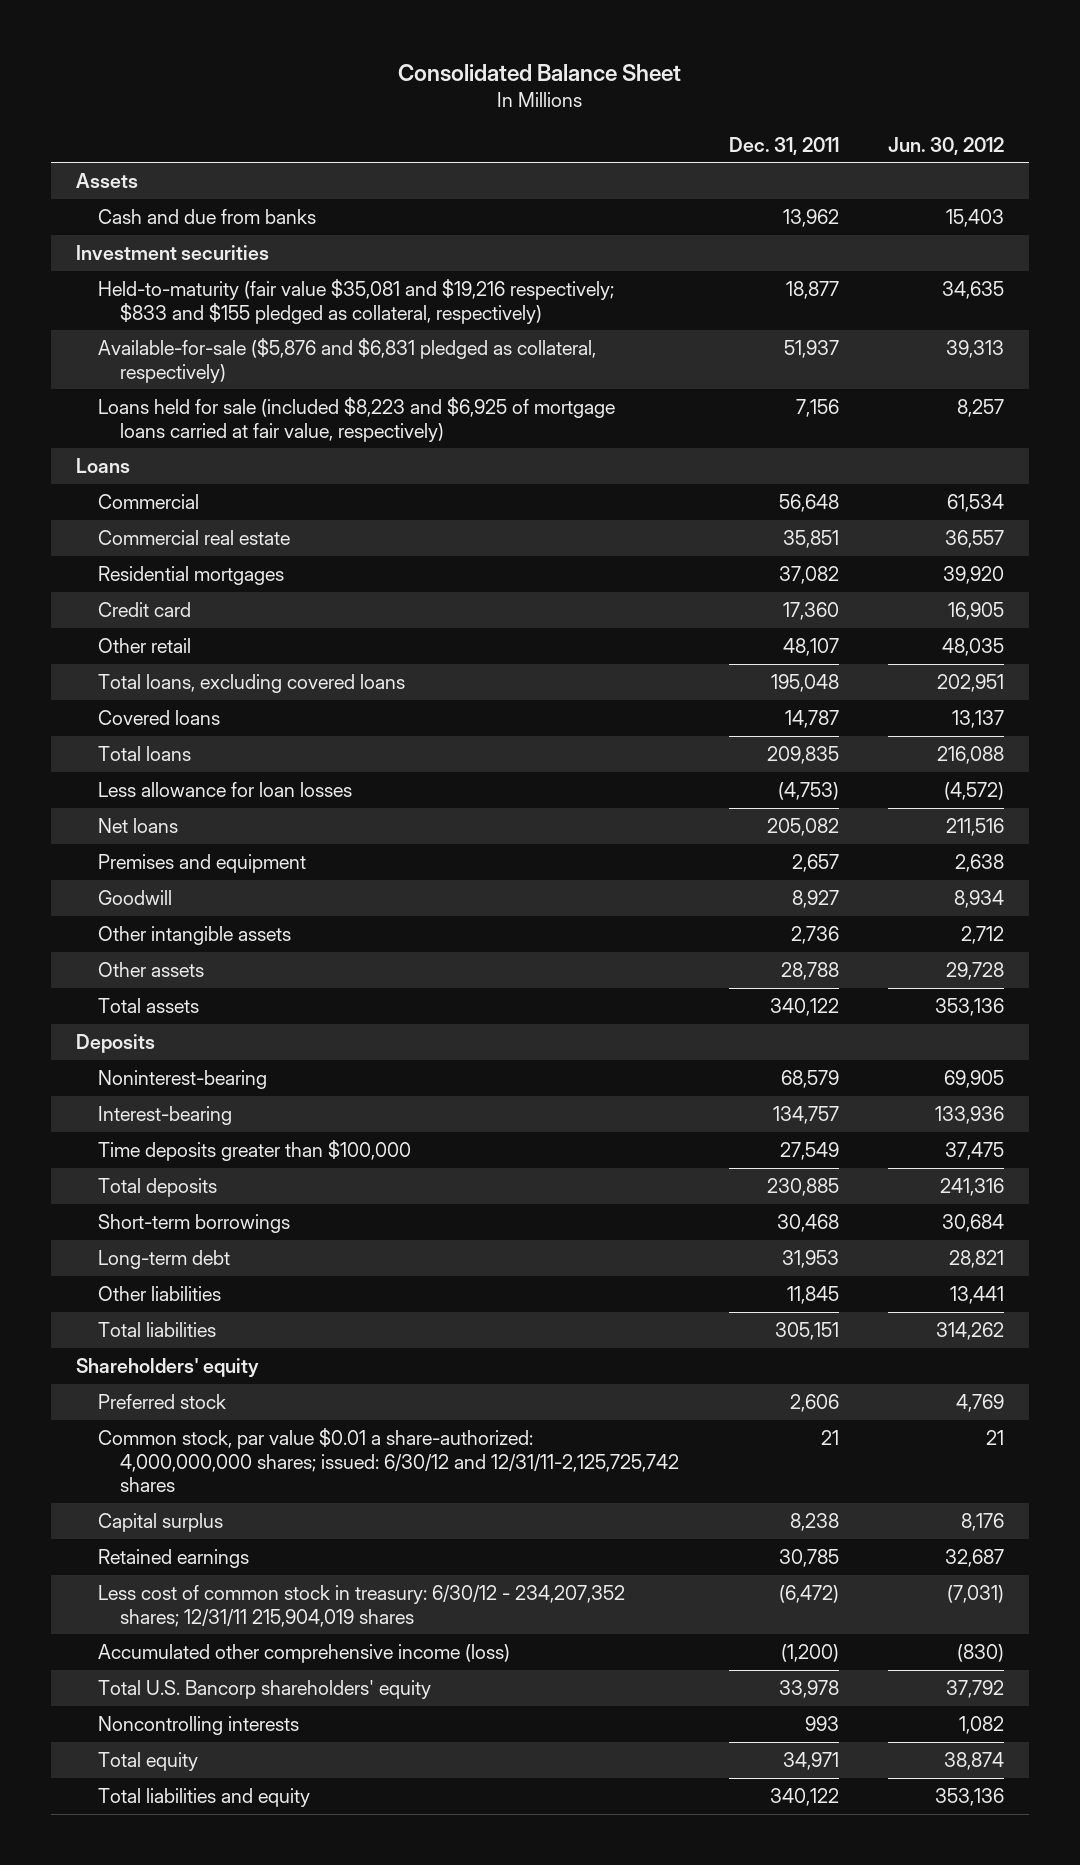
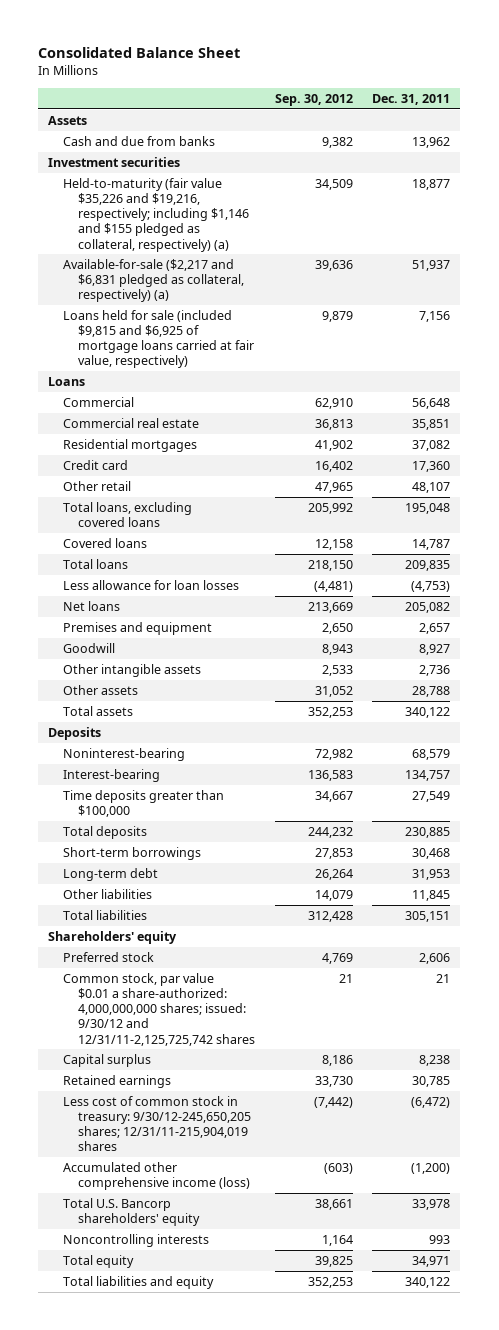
[888,136,1005,155] Jun. 30, 2012 -> none
none -> [274,93,353,106] Sep. 30, 2012
[98,278,615,324] Held-to-maturity (fair value $35,081 and $19,216 respectively; $833 and $155 pledged as collateral, respectively) -> [63,177,250,252] Held-to-maturity (fair value $35,226 and $19,216, respectively; including $1,146 and $155 pledged as collateral, respectively) (a)
[98,337,597,383] Available-for-sale ($5,876 and $6,831 pledged as collateral, respectively) -> [63,258,245,303] Available-for-sale ($2,217 and $6,831 pledged as collateral, respectively) (a)
[98,396,616,442] Loans held for sale (included $8,223 and $6,925 of mortgage loans carried at fair value, respectively) -> [63,309,255,369] Loans held for sale (included $9,815 and $6,925 of mortgage loans carried at fair value, respectively)
[98,1427,680,1493] Common stock, par value $0.01 a share-authorized: 4,000,000,000 shares; issued: 6/30/12 and 12/31/11-2,125,725,742 shares -> [63,972,256,1046] Common stock, par value $0.01 a share-authorized: 4,000,000,000 shares; issued: 9/30/12 and 12/31/11-2,125,725,742 shares
[98,1584,626,1627] Less cost of common stock in treasury: 6/30/12 - 234,207,352 shares; 12/31/11 215,904,019 shares -> [63,1095,252,1152] Less cost of common stock in treasury: 9/30/12-245,650,205 shares; 12/31/11-215,904,019 shares

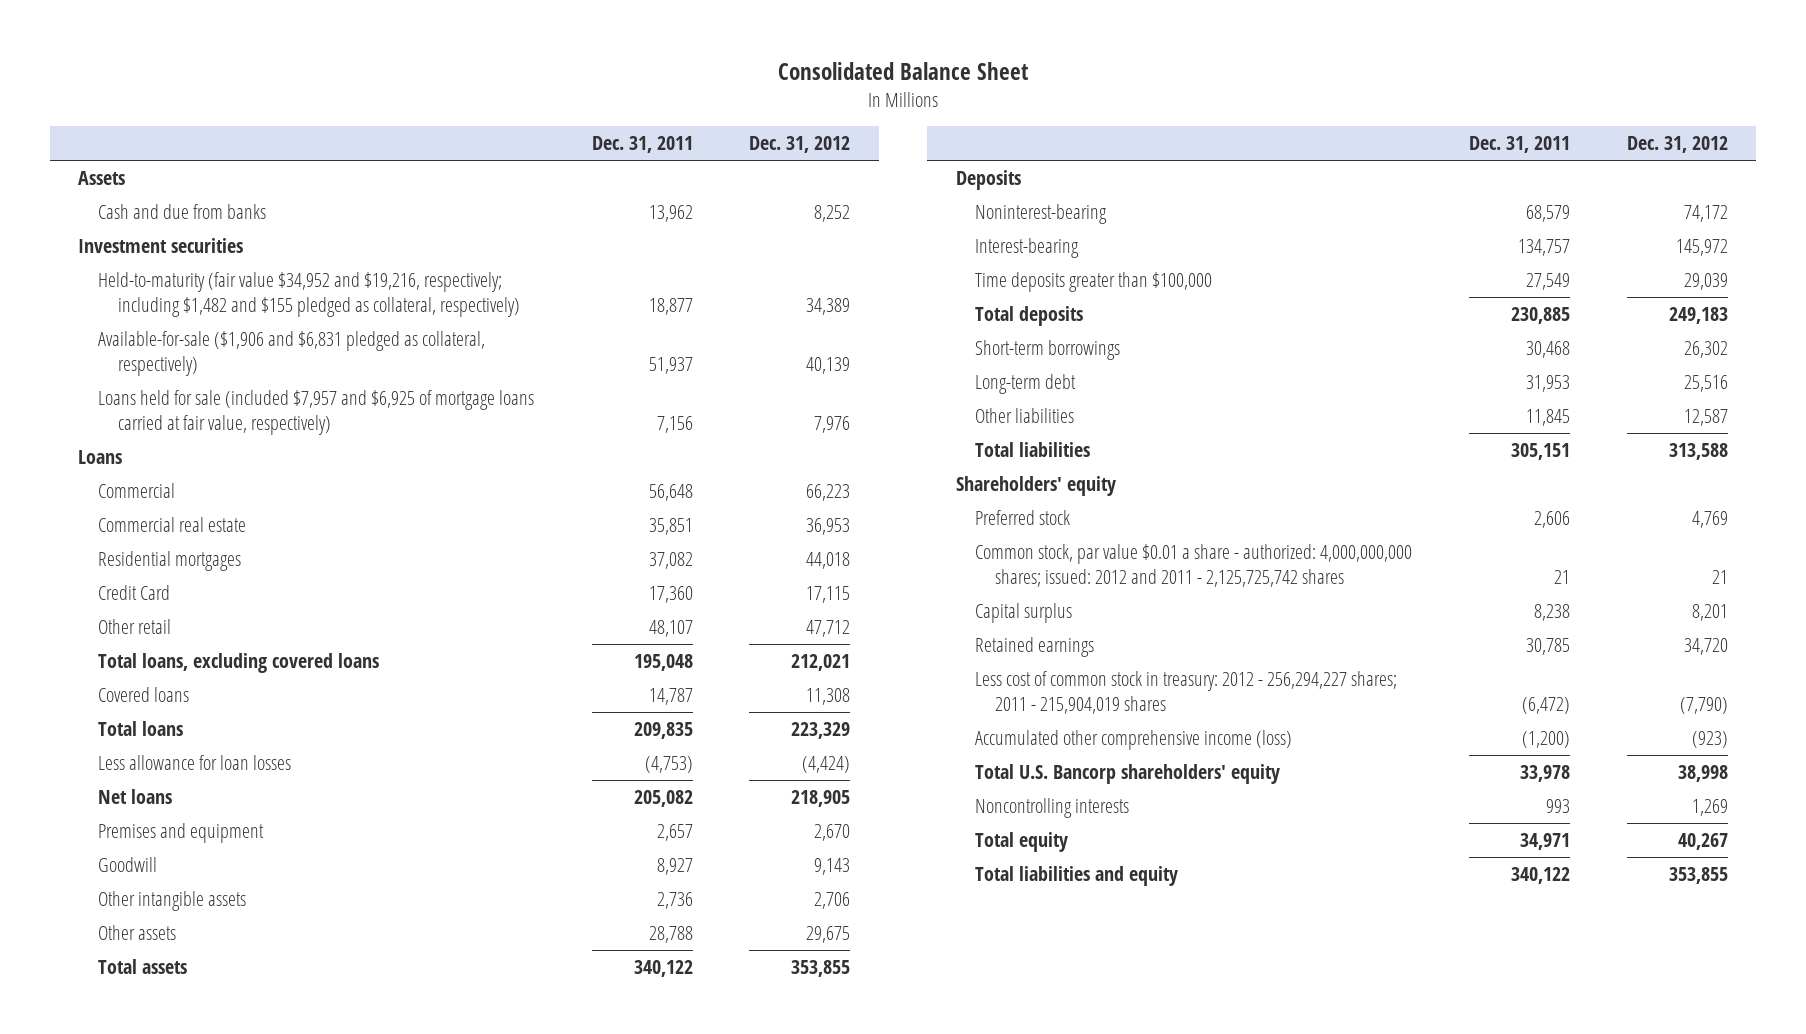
[274,93,353,106] Sep. 30, 2012 -> none
none -> [749,136,851,154] Dec. 31, 2012
[63,177,250,252] Held-to-maturity (fair value $35,226 and $19,216, respectively; including $1,146 and $155 pledged as collateral, respectively) (a) -> [97,271,520,318] Held-to-maturity (fair value $34,952 and $19,216, respectively; including $1,482 and $155 pledged as collateral, respectively)
[63,258,245,303] Available-for-sale ($2,217 and $6,831 pledged as collateral, respectively) (a) -> [97,330,485,377] Available-for-sale ($1,906 and $6,831 pledged as collateral, respectively)
[63,309,255,369] Loans held for sale (included $9,815 and $6,925 of mortgage loans carried at fair value, respectively) -> [97,389,534,436] Loans held for sale (included $7,957 and $6,925 of mortgage loans carried at fair value, respectively)
[63,459,129,470] Credit card -> [97,584,170,600] Credit Card
[63,972,256,1046] Common stock, par value $0.01 a share-authorized: 4,000,000,000 shares; issued: 9/30/12 and 12/31/11-2,125,725,742 shares -> [975,543,1413,588] Common stock, par value $0.01 a share - authorized: 4,000,000,000 shares; issued: 2012 and 2011 - 2,125,725,742 shares
[63,1095,252,1152] Less cost of common stock in treasury: 9/30/12-245,650,205 shares; 12/31/11-215,904,019 shares -> [975,670,1398,715] Less cost of common stock in treasury: 2012 - 256,294,227 shares; 2011 - 215,904,019 shares

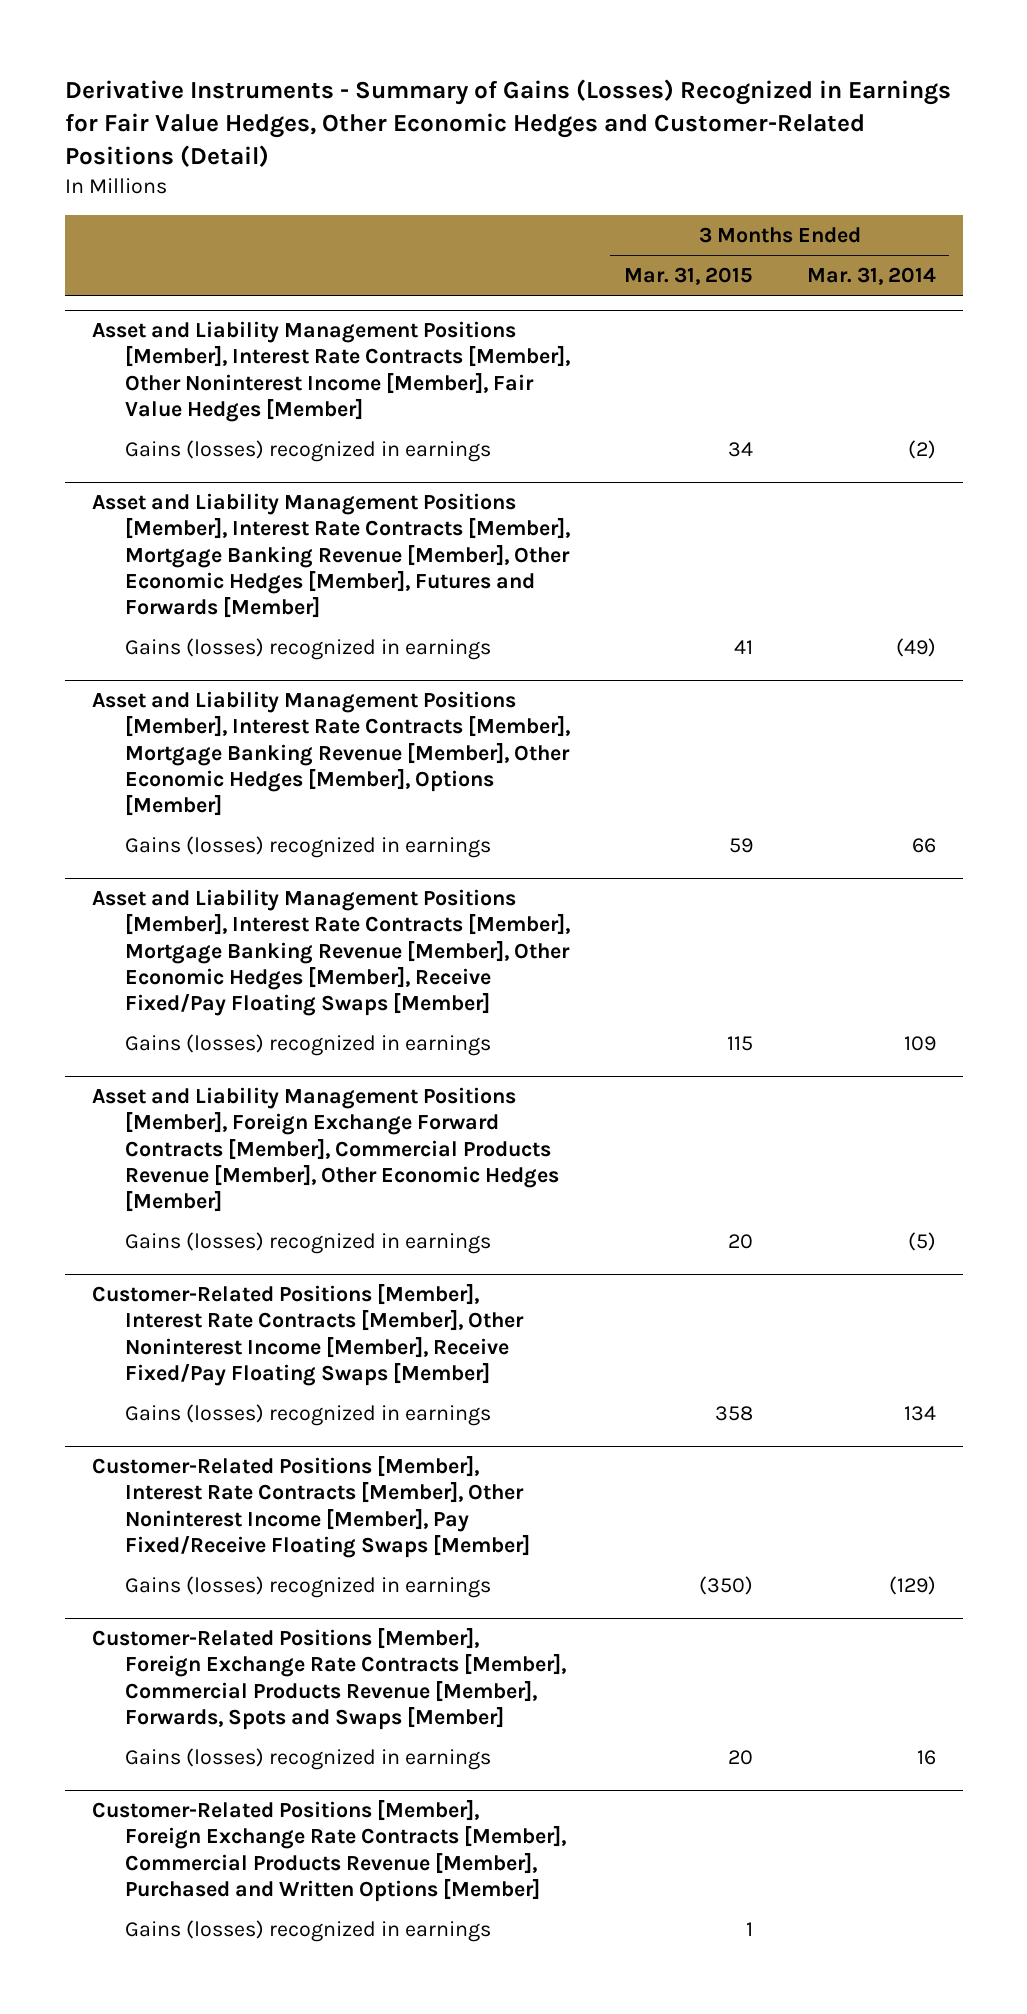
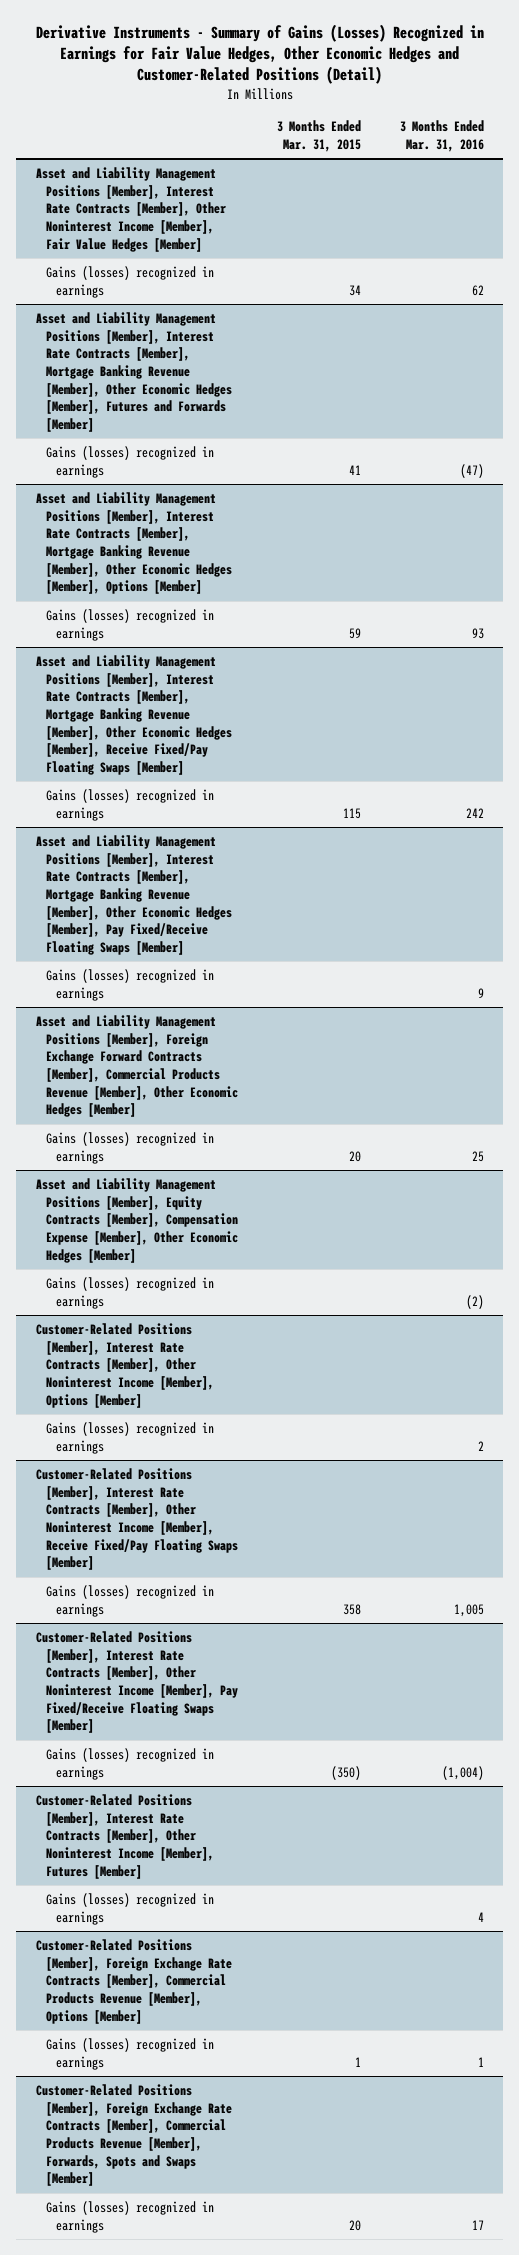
[806,267,936,286] Mar. 31, 2014 -> none
none -> [399,120,484,153] 3 Months Ended Mar. 31, 2016
none -> [35,834,233,956] Asset and Liability Management Positions [Member], Interest Rate Contracts [Member], Mortgage Banking Revenue [Member], Other Economic Hedges [Member], Pay Fixed/Receive Floating Swaps [Member]
none -> [46,968,215,1001] Gains (losses) recognized in earnings
none -> [35,1177,239,1263] Asset and Liability Management Positions [Member], Equity Contracts [Member], Compensation Expense [Member], Other Economic Hedges [Member]
none -> [46,1276,215,1309] Gains (losses) recognized in earnings
none -> [35,1322,215,1408] Customer-Related Positions [Member], Interest Rate Contracts [Member], Other Noninterest Income [Member], Options [Member]
none -> [46,1421,215,1454] Gains (losses) recognized in earnings
none -> [35,1793,215,1879] Customer-Related Positions [Member], Interest Rate Contracts [Member], Other Noninterest Income [Member], Futures [Member]
none -> [46,1892,215,1925] Gains (losses) recognized in earnings
none -> [35,1938,233,2024] Customer-Related Positions [Member], Foreign Exchange Rate Contracts [Member], Commercial Products Revenue [Member], Options [Member]
none -> [46,2037,215,2070] Gains (losses) recognized in earnings
[91,1800,566,1902] Customer-Related Positions [Member], Foreign Exchange Rate Contracts [Member], Commercial Products Revenue [Member], Purchased and Written Options [Member] -> none
[124,1919,491,1942] Gains (losses) recognized in earnings -> none

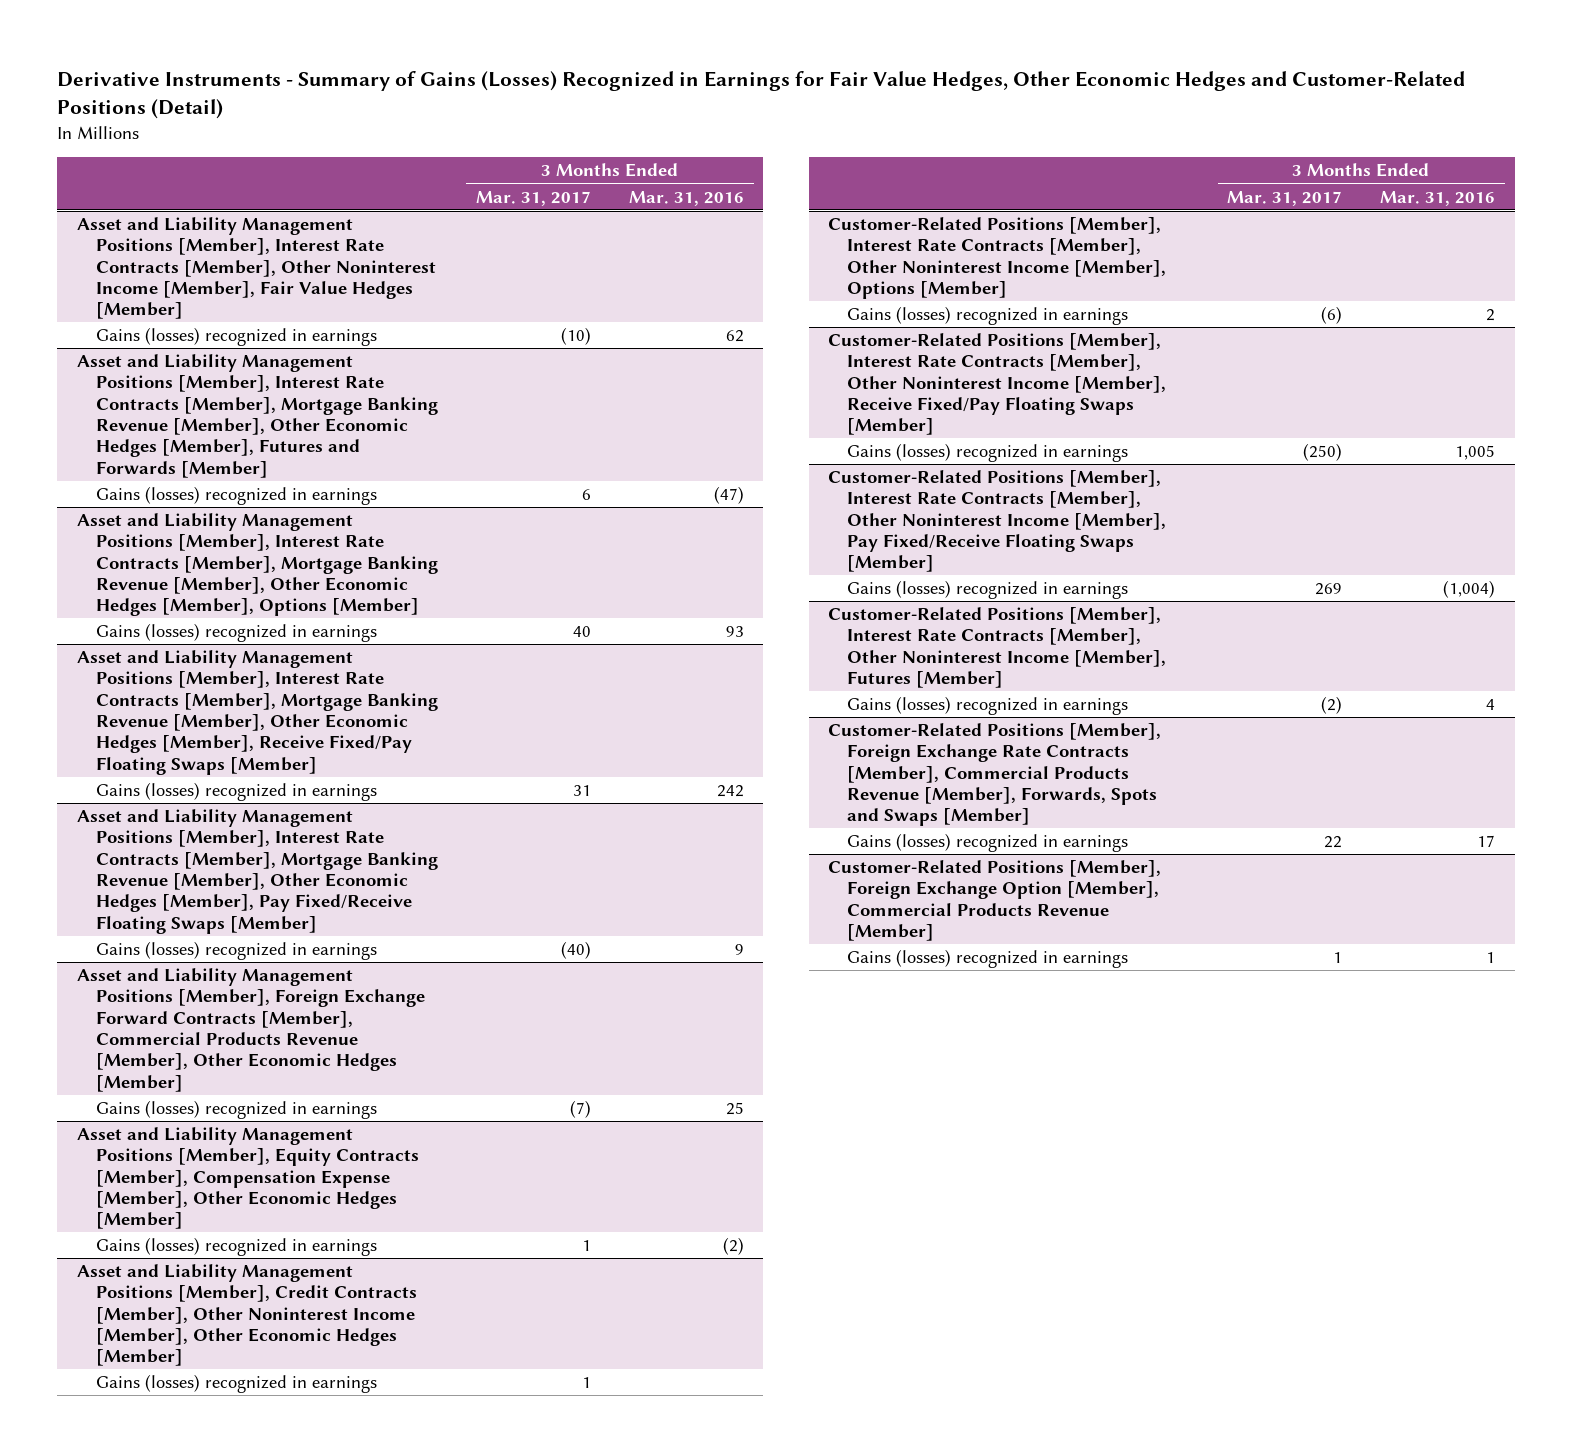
[276,120,361,153] 3 Months Ended Mar. 31, 2015 -> none
none -> [475,190,591,206] Mar. 31, 2017
none -> [76,1264,417,1367] Asset and Liability Management Positions [Member], Credit Contracts [Member], Other Noninterest Income [Member], Other Economic Hedges [Member]
none -> [95,1374,377,1394] Gains (losses) recognized in earnings
[35,1938,233,2024] Customer-Related Positions [Member], Foreign Exchange Rate Contracts [Member], Commercial Products Revenue [Member], Options [Member] -> none
[46,2037,215,2070] Gains (losses) recognized in earnings -> none
none -> [827,860,1161,942] Customer-Related Positions [Member], Foreign Exchange Option [Member], Commercial Products Revenue [Member]
none -> [847,949,1129,969] Gains (losses) recognized in earnings

